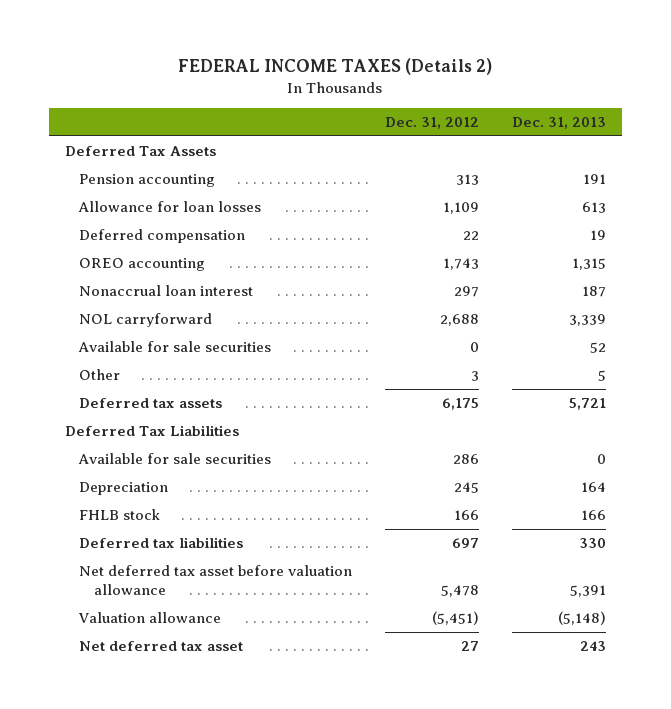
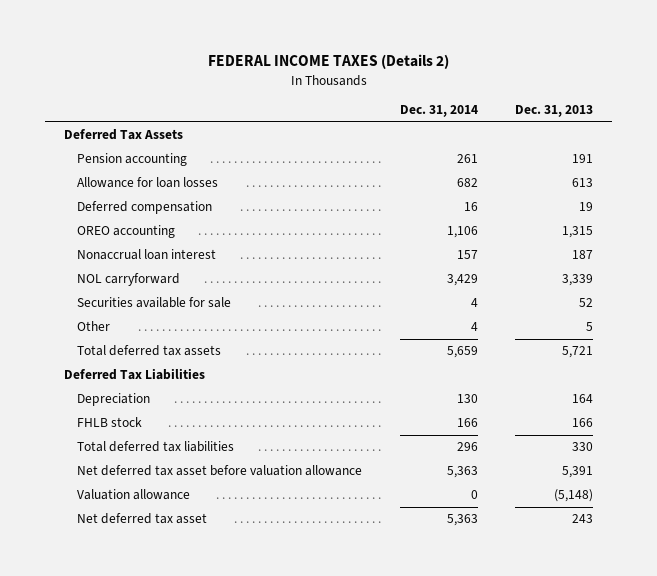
[385,117,480,130] Dec. 31, 2012 -> none
none -> [399,105,478,118] Dec. 31, 2014
[78,341,272,353] Available for sale securities -> [77,297,232,309] Securities available for sale
[79,398,223,409] Deferred tax assets -> [77,345,222,357] Total deferred tax assets
[78,453,272,465] Available for sale securities -> none
[79,537,244,549] Deferred tax liabilities -> [77,441,235,453] Total deferred tax liabilities

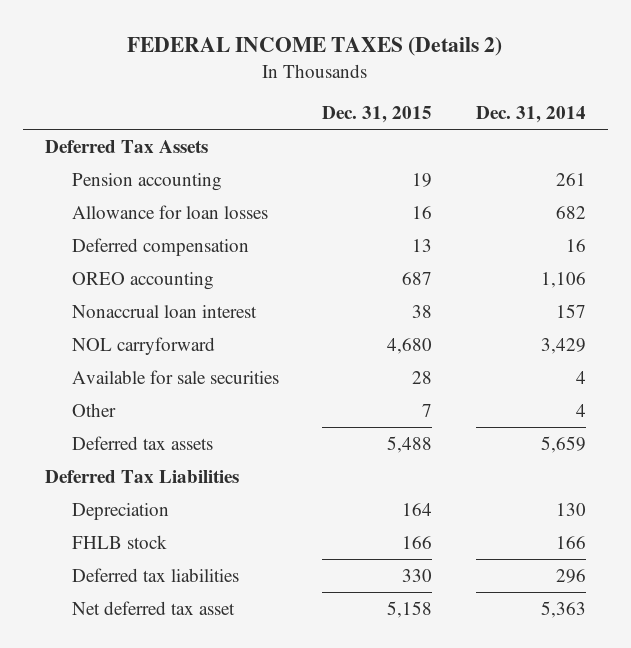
[515,105,594,118] Dec. 31, 2013 -> none
none -> [322,106,433,124] Dec. 31, 2015
[77,297,232,309] Securities available for sale -> [71,369,279,384] Available for sale securities
[77,345,222,357] Total deferred tax assets -> [71,435,213,450] Deferred tax assets
[77,465,363,477] Net deferred tax asset before valuation allowance -> none
[77,489,191,501] Valuation allowance -> none
[77,441,235,453] Total deferred tax liabilities -> [71,567,239,582] Deferred tax liabilities

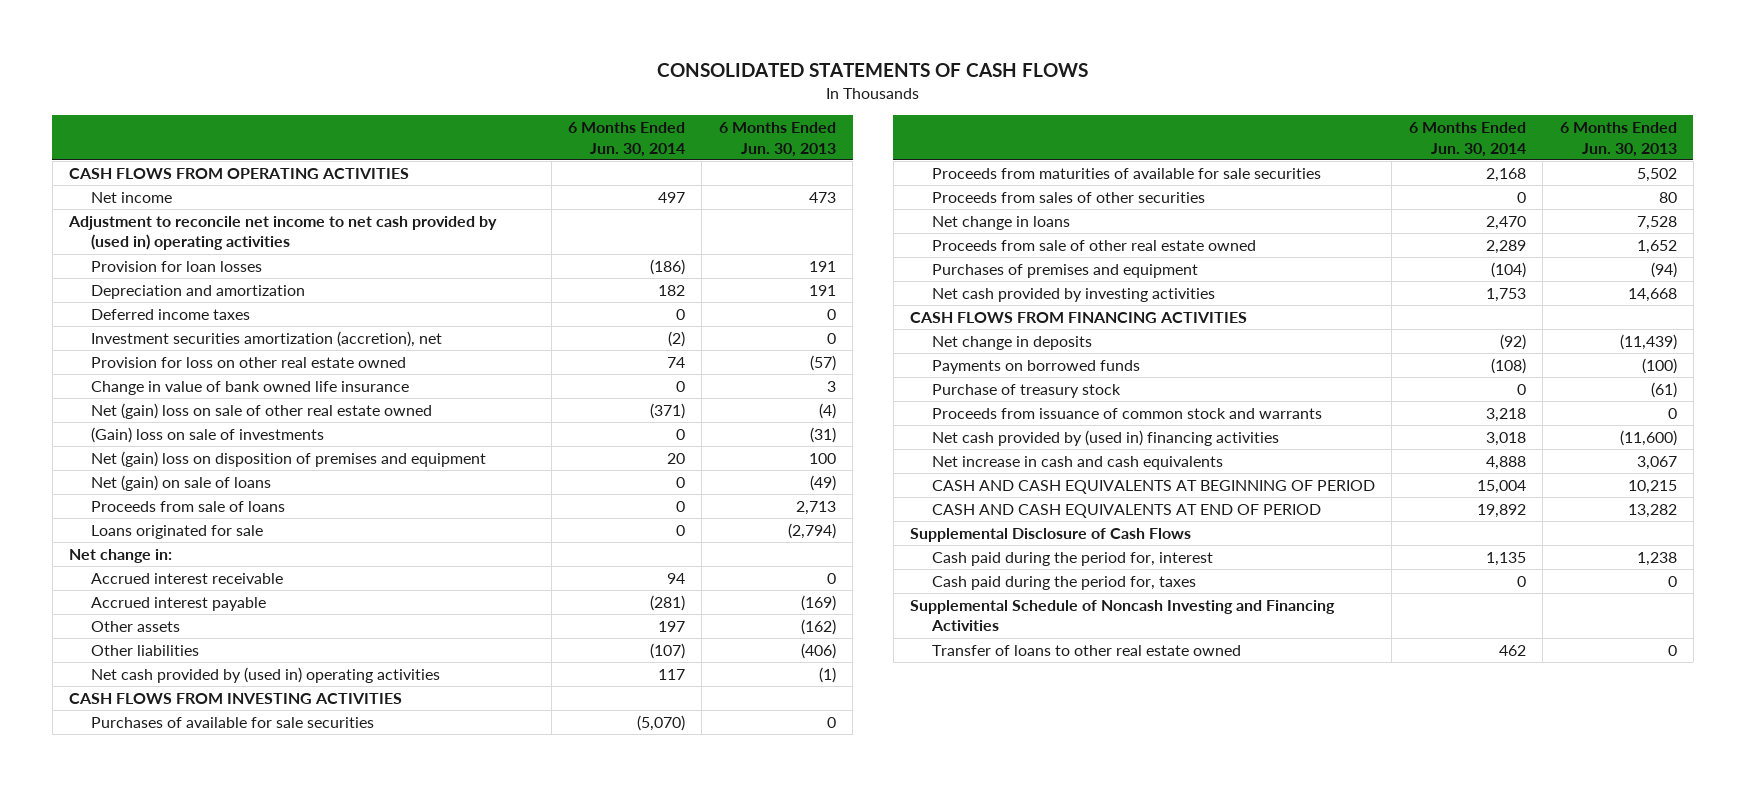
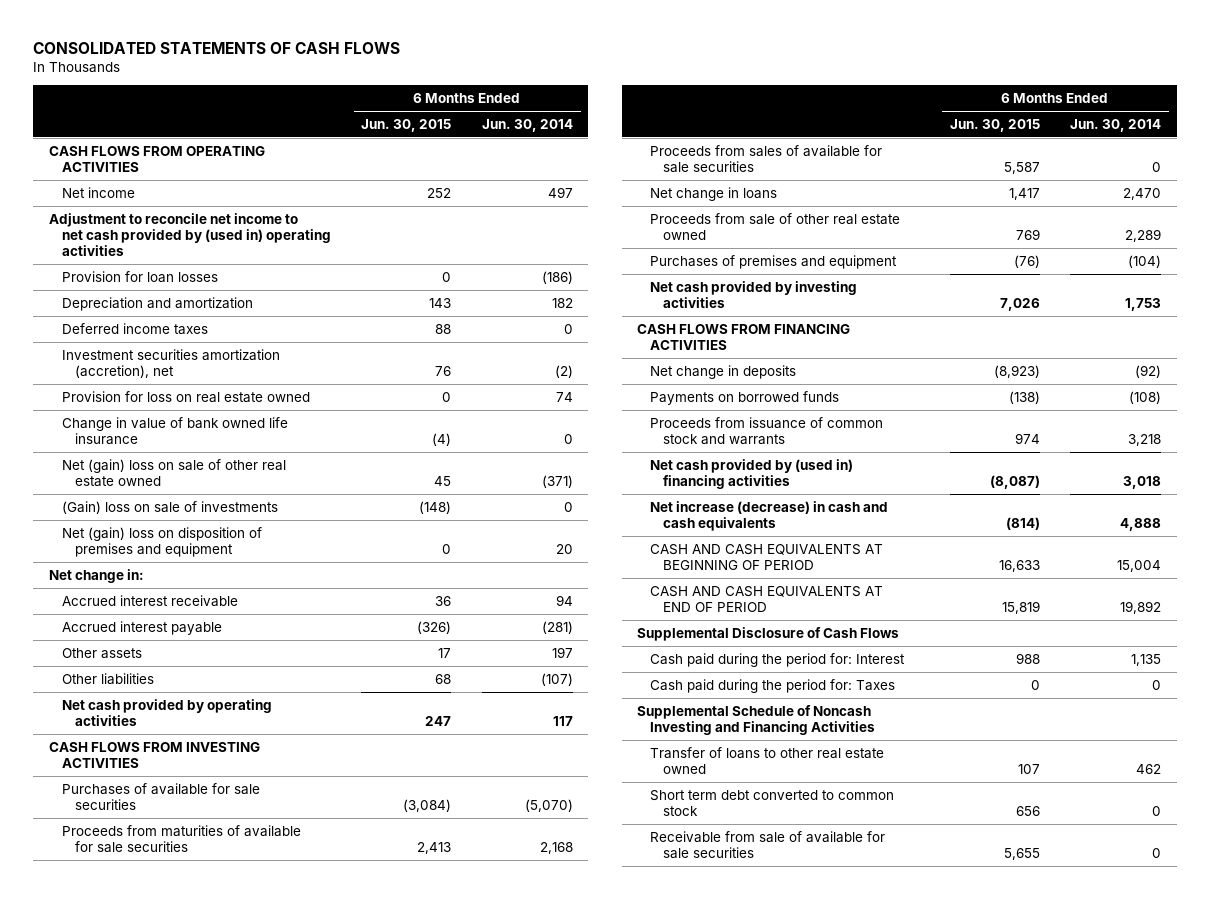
[718,122,836,157] 6 Months Ended Jun. 30, 2013 -> none
none -> [361,118,452,132] Jun. 30, 2015
[91,356,407,368] Provision for loss on other real estate owned -> [61,390,310,403] Provision for loss on real estate owned
[91,474,272,491] Net (gain) on sale of loans -> none
[91,500,286,512] Proceeds from sale of loans -> none
[91,524,264,539] Loans originated for sale -> none
[91,666,441,683] Net cash provided by (used in) operating activities -> [61,698,272,727] Net cash provided by operating activities
[932,191,1206,203] Proceeds from sales of other securities -> [650,144,883,174] Proceeds from sales of available for sale securities
[932,383,1122,398] Purchase of treasury stock -> none
[932,455,1224,470] Net increase in cash and cash equivalents -> [650,500,889,532] Net increase (decrease) in cash and cash equivalents
[932,551,1214,566] Cash paid during the period for, interest -> [650,652,906,667] Cash paid during the period for: Interest
[932,575,1197,590] Cash paid during the period for, taxes -> [650,678,896,693] Cash paid during the period for: Taxes
none -> [650,789,895,817] Short term debt converted to common stock
none -> [650,830,886,860] Receivable from sale of available for sale securities

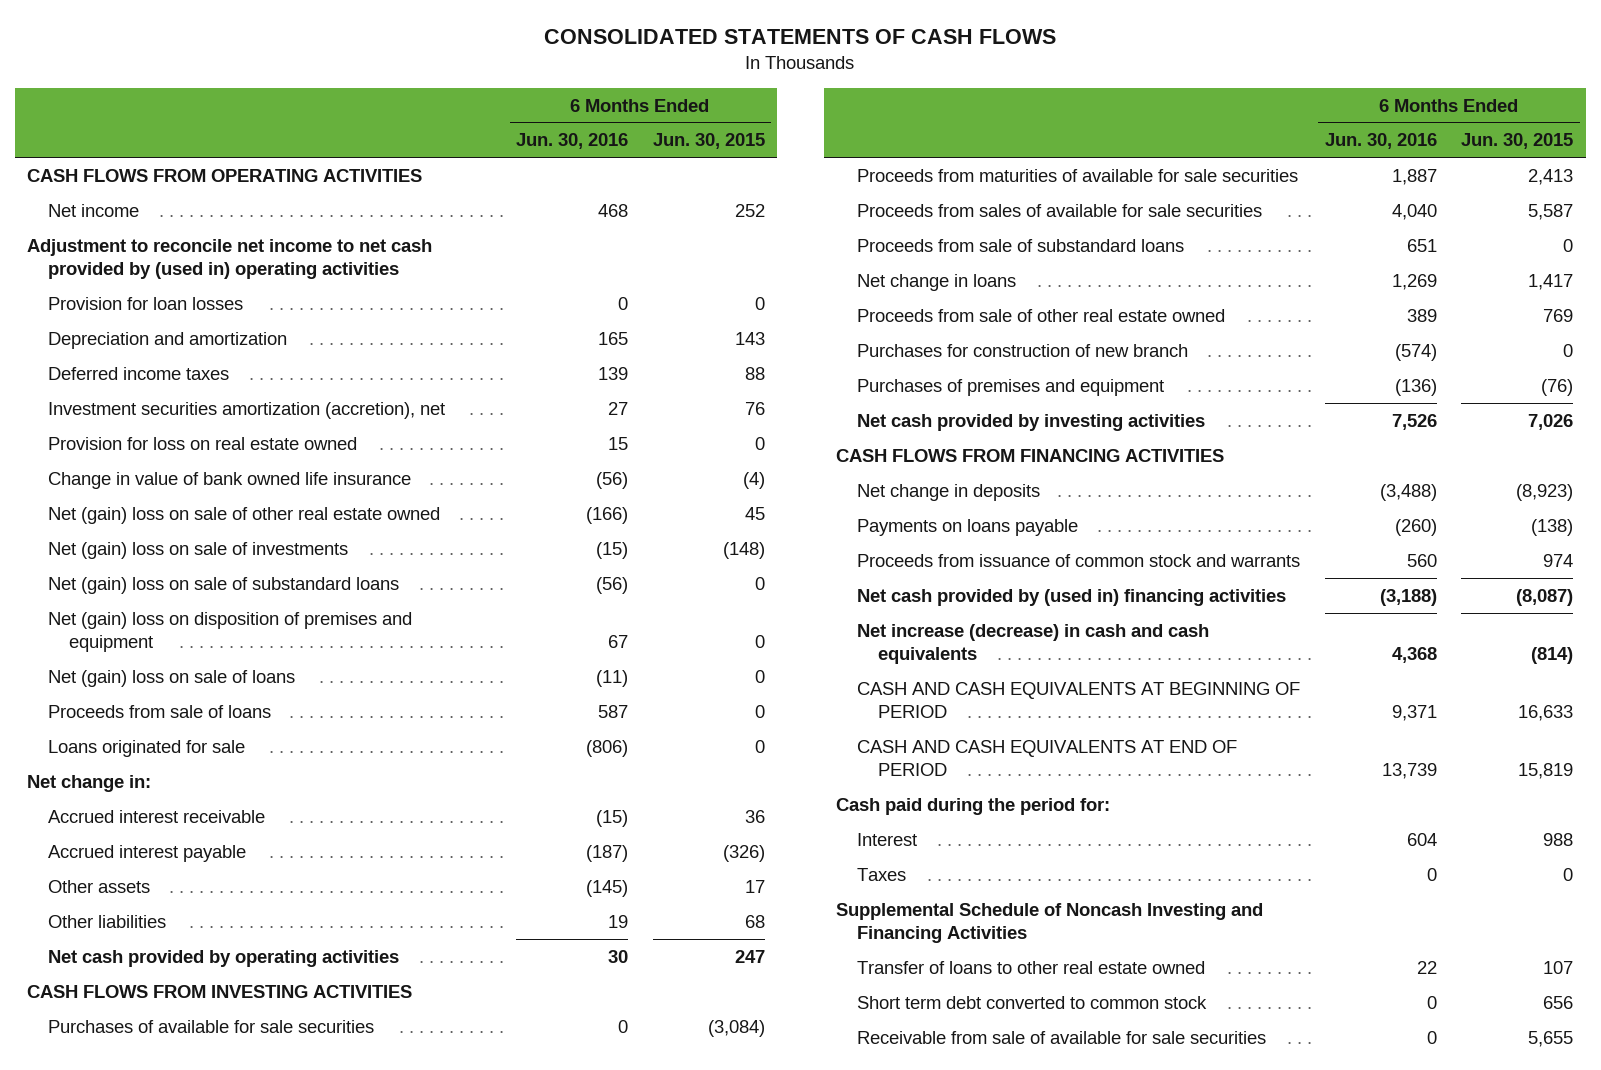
[482,118,574,132] Jun. 30, 2014 -> none
none -> [516,133,629,150] Jun. 30, 2016
[61,500,278,514] (Gain) loss on sale of investments -> [48,541,349,559] Net (gain) loss on sale of investments
none -> [48,576,400,594] Net (gain) loss on sale of substandard loans
none -> [48,669,296,687] Net (gain) loss on sale of loans
none -> [48,704,272,718] Proceeds from sale of loans
none -> [48,739,246,757] Loans originated for sale
none -> [856,238,1184,252] Proceeds from sale of substandard loans
none -> [856,343,1188,357] Purchases for construction of new branch
[650,390,840,405] Payments on borrowed funds -> [856,518,1078,536] Payments on loans payable
[636,626,899,641] Supplemental Disclosure of Cash Flows -> none
none -> [836,797,1111,815] Cash paid during the period for:
[650,652,906,667] Cash paid during the period for: Interest -> [856,832,917,846] Interest
[650,678,896,693] Cash paid during the period for: Taxes -> [856,867,906,881] Taxes

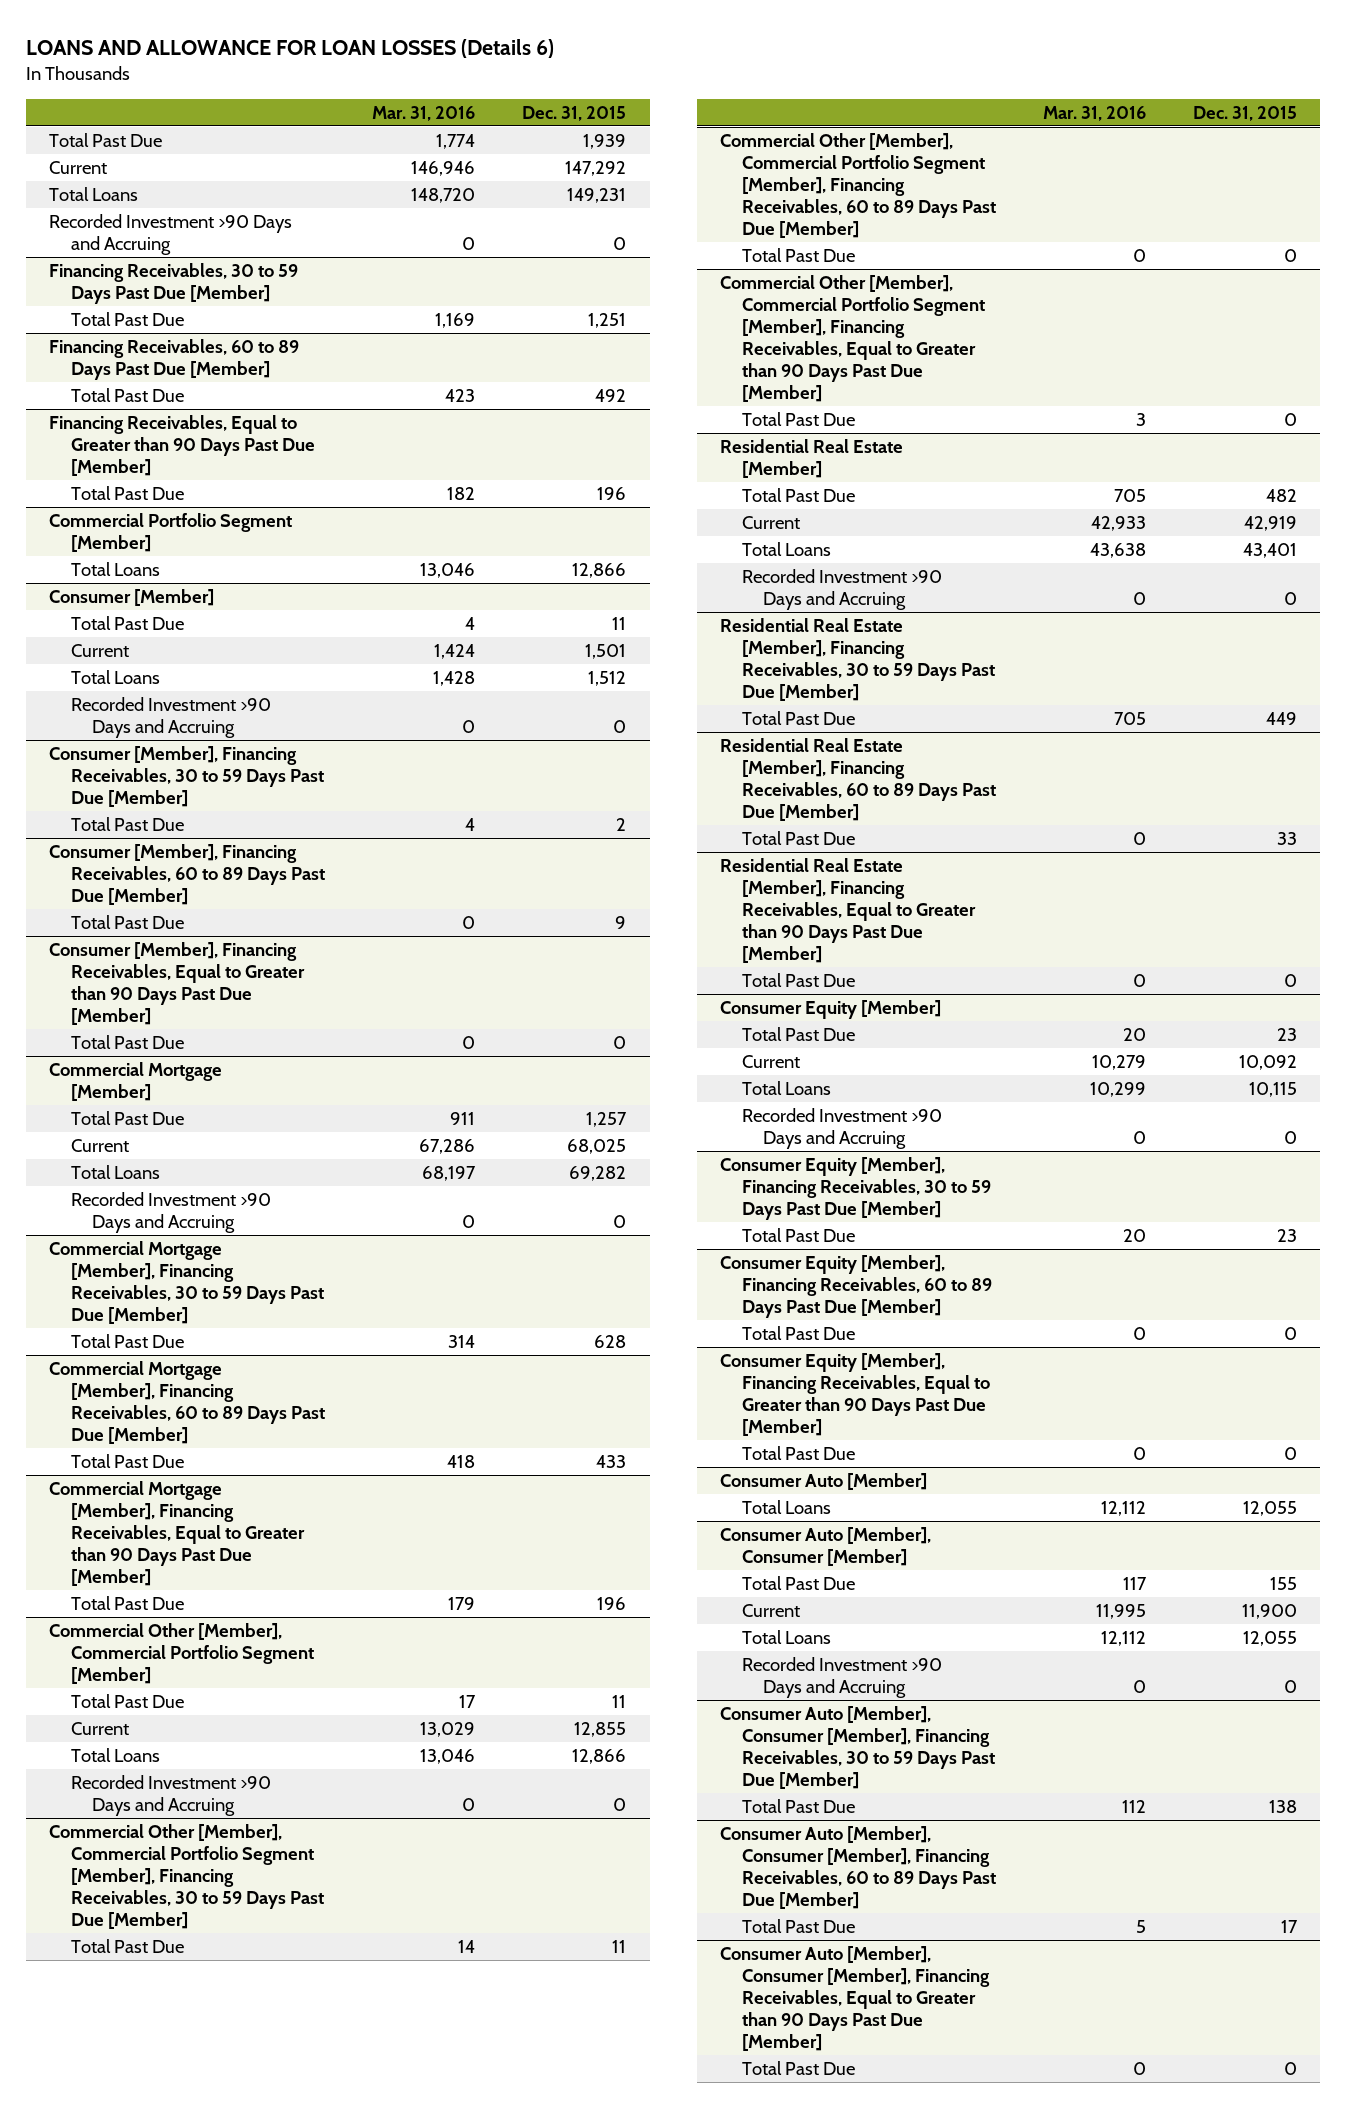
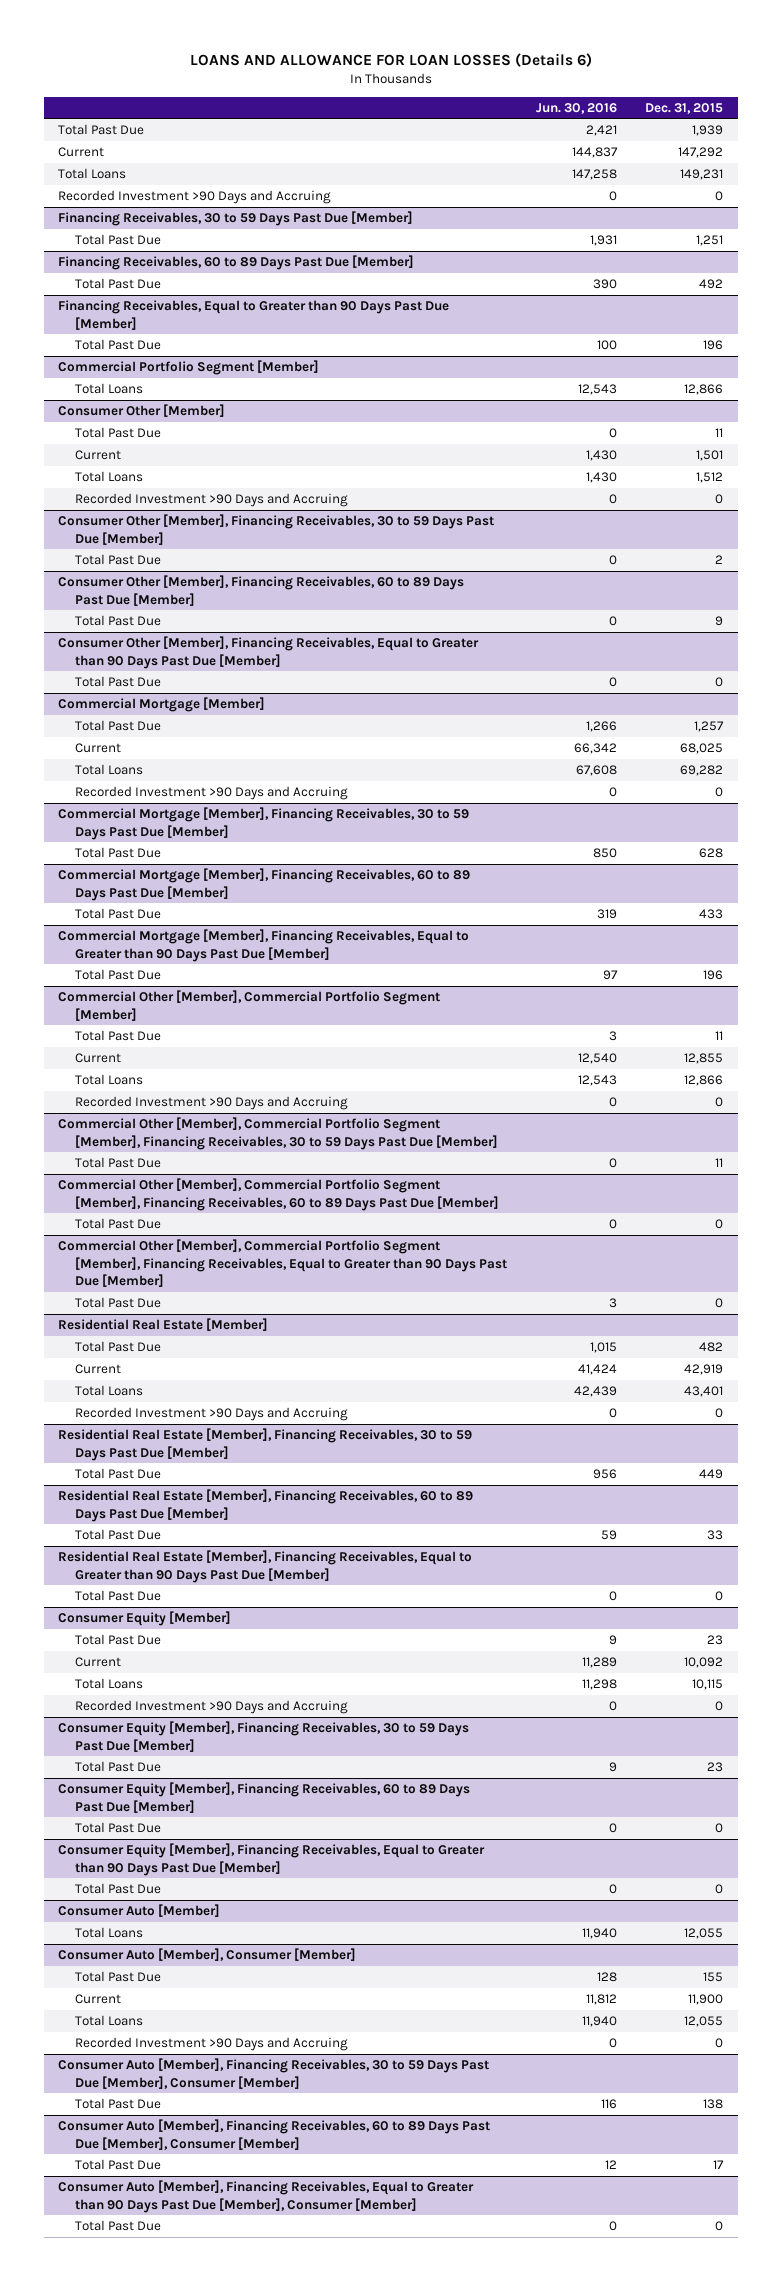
[372,105,476,121] Mar. 31, 2016 -> none
none -> [535,102,617,114] Jun. 30, 2016
[49,588,215,606] Consumer [Member] -> [58,404,226,418] Consumer Other [Member]
[49,745,324,807] Consumer [Member], Financing Receivables, 30 to 59 Days Past Due [Member] -> [58,514,495,545] Consumer Other [Member], Financing Receivables, 30 to 59 Days Past Due [Member]
[49,843,325,905] Consumer [Member], Financing Receivables, 60 to 89 Days Past Due [Member] -> [58,575,465,606] Consumer Other [Member], Financing Receivables, 60 to 89 Days Past Due [Member]
[49,941,305,1025] Consumer [Member], Financing Receivables, Equal to Greater than 90 Days Past Due [Member] -> [58,636,480,669] Consumer Other [Member], Financing Receivables, Equal to Greater than 90 Days Past Due [Member]
[720,1705,995,1789] Consumer Auto [Member], Consumer [Member], Financing Receivables, 30 to 59 Days Past Due [Member] -> [58,2058,490,2089] Consumer Auto [Member], Financing Receivables, 30 to 59 Days Past Due [Member], Consumer [Member]
[720,1825,996,1909] Consumer Auto [Member], Consumer [Member], Financing Receivables, 60 to 89 Days Past Due [Member] -> [58,2119,491,2150] Consumer Auto [Member], Financing Receivables, 60 to 89 Days Past Due [Member], Consumer [Member]
[720,1945,990,2051] Consumer Auto [Member], Consumer [Member], Financing Receivables, Equal to Greater than 90 Days Past Due [Member] -> [58,2180,475,2213] Consumer Auto [Member], Financing Receivables, Equal to Greater than 90 Days Past Due [Member], Consumer [Member]

